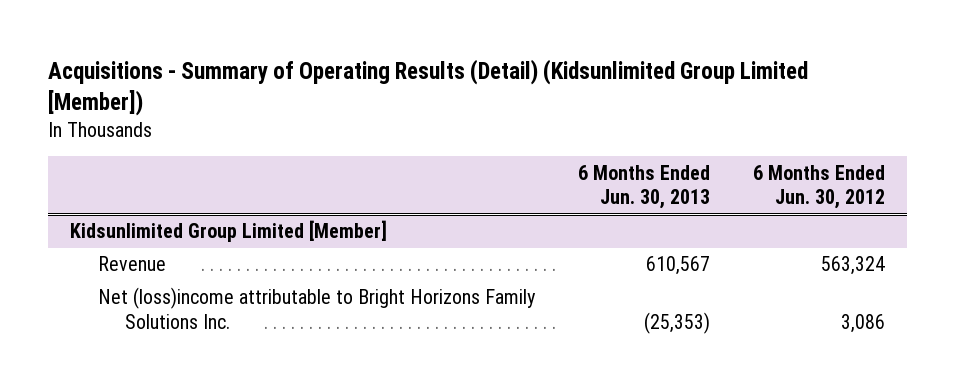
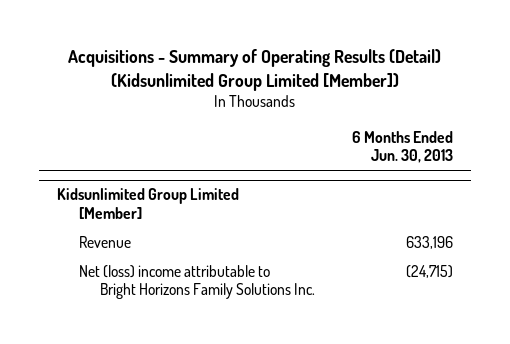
[753,164,886,210] 6 Months Ended Jun. 30, 2012 -> none
[646,256,711,276] 610,567 -> [405,236,453,250] 633,196
[97,287,536,329] Net (loss)income attributable to Bright Horizons Family Solutions Inc. -> [78,265,316,300] Net (loss) income attributable to Bright Horizons Family Solutions Inc.
[644,311,711,334] (25,353) -> [405,265,453,279] (24,715)

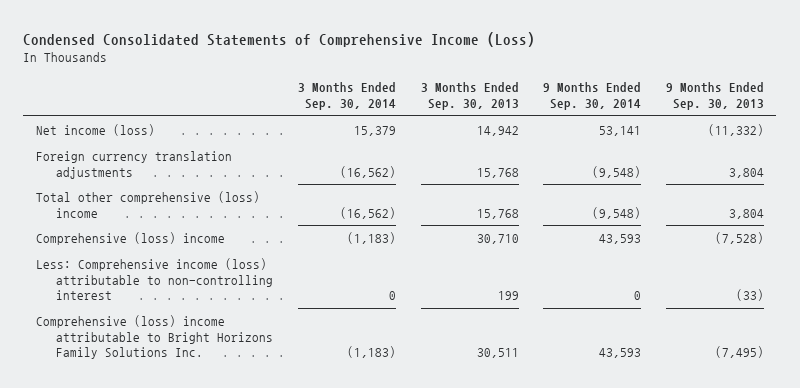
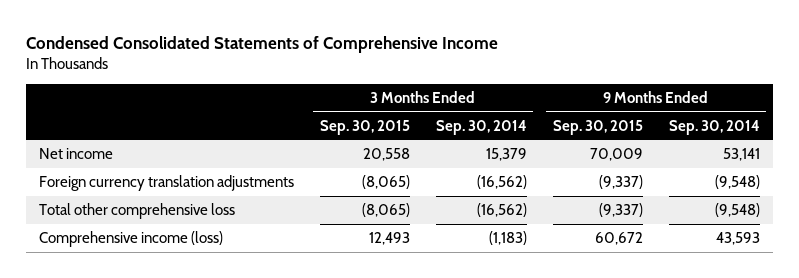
[23,31,536,47] Condensed Consolidated Statements of Comprehensive Income (Loss) -> [25,36,498,54] Condensed Consolidated Statements of Comprehensive Income
[420,82,519,110] 3 Months Ended Sep. 30, 2013 -> none
[666,82,765,110] 9 Months Ended Sep. 30, 2013 -> none
none -> [319,119,410,135] Sep. 30, 2015
none -> [552,119,643,135] Sep. 30, 2015
[35,124,155,137] Net income (loss) -> [38,148,113,160] Net income
[35,258,273,301] Less: Comprehensive income (loss) attributable to non-controlling interest -> none
[35,315,273,360] Comprehensive (loss) income attributable to Bright Horizons Family Solutions Inc. -> none
[35,191,260,218] Total other comprehensive (loss) income -> [38,203,235,220] Total other comprehensive loss
[35,232,225,246] Comprehensive (loss) income -> [38,231,223,248] Comprehensive income (loss)

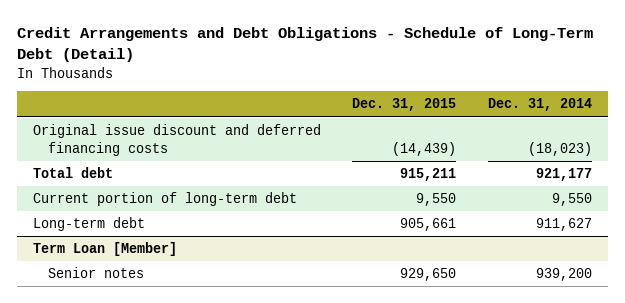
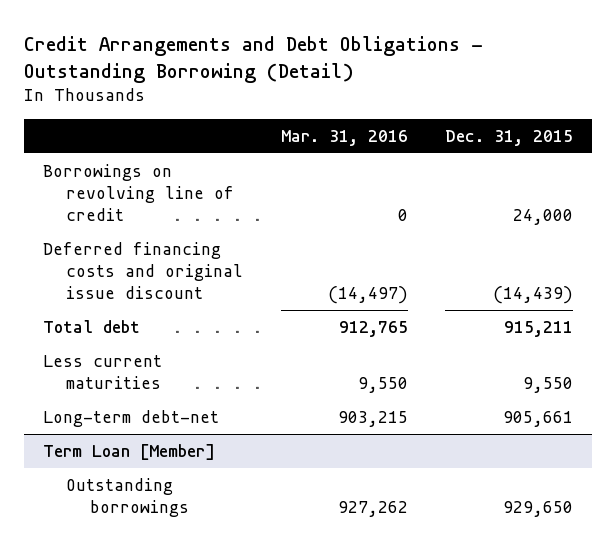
[16,26,593,63] Credit Arrangements and Debt Obligations - Schedule of Long-Term Debt (Detail) -> [23,35,483,83] Credit Arrangements and Debt Obligations - Outstanding Borrowing (Detail)
[488,98,593,112] Dec. 31, 2014 -> none
none -> [280,129,408,146] Mar. 31, 2016
none -> [42,164,235,221] Borrowings on revolving line of credit
[32,124,321,156] Original issue discount and deferred financing costs -> [42,242,244,299] Deferred financing costs and original issue discount
[32,192,297,207] Current portion of long-term debt -> [42,355,162,389] Less current maturities
[32,217,145,232] Long-term debt -> [42,410,219,428] Long-term debt-net
[48,267,145,279] Senior notes -> [66,478,190,517] Outstanding borrowings

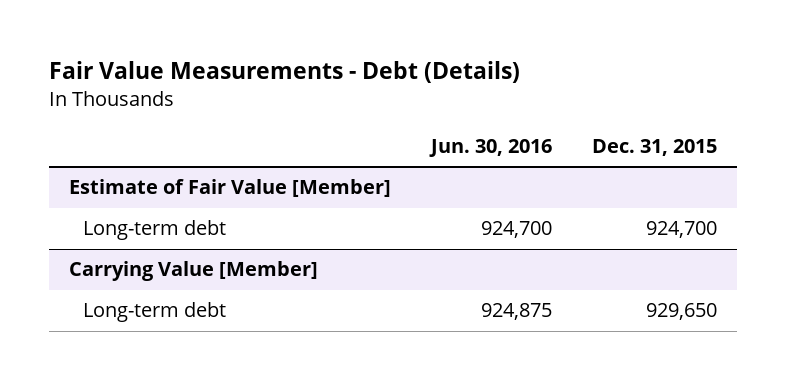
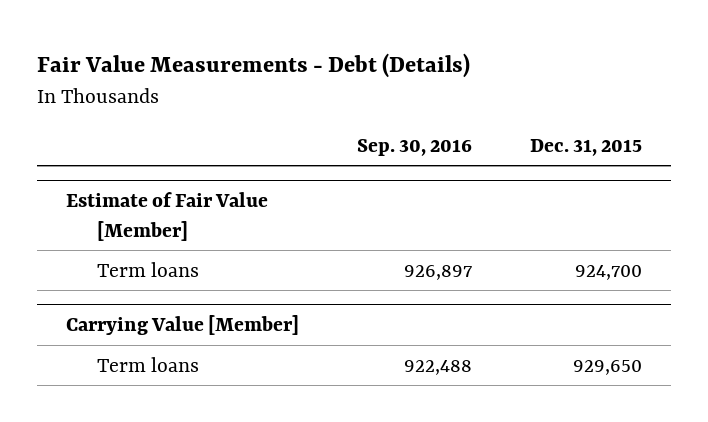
[428,139,552,158] Jun. 30, 2016 -> none
none -> [357,138,473,156] Sep. 30, 2016
[82,220,226,241] Long-term debt -> [97,261,200,277] Term loans
[82,302,226,323] Long-term debt -> [97,356,200,372] Term loans

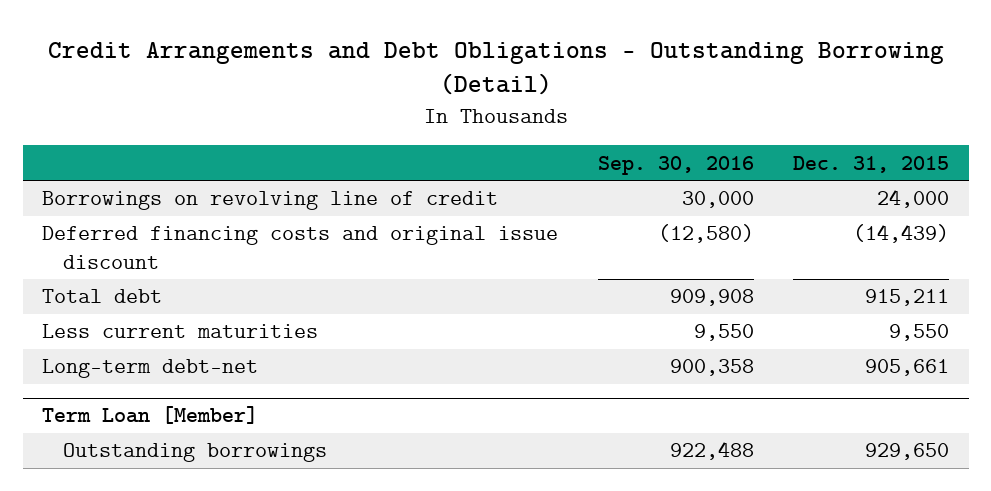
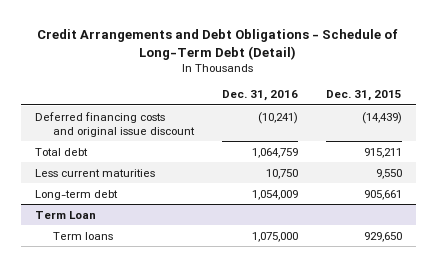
[47,41,944,96] Credit Arrangements and Debt Obligations - Outstanding Borrowing (Detail) -> [37,29,399,60] Credit Arrangements and Debt Obligations - Schedule of Long-Term Debt (Detail)
[597,155,754,175] Sep. 30, 2016 -> none
none -> [222,90,299,102] Dec. 31, 2016
[42,191,499,211] Borrowings on revolving line of credit -> none
[42,359,259,379] Long-term debt-net -> [35,189,119,200] Long-term debt
[42,406,259,425] Term Loan [Member] -> [35,210,97,219] Term Loan
[63,443,328,463] Outstanding borrowings -> [53,231,114,240] Term loans

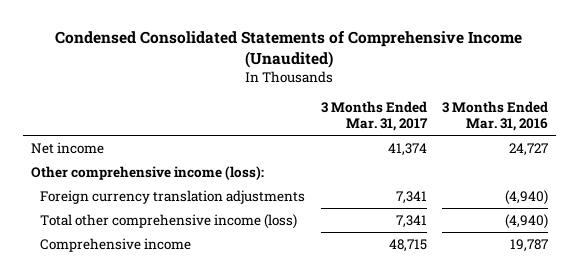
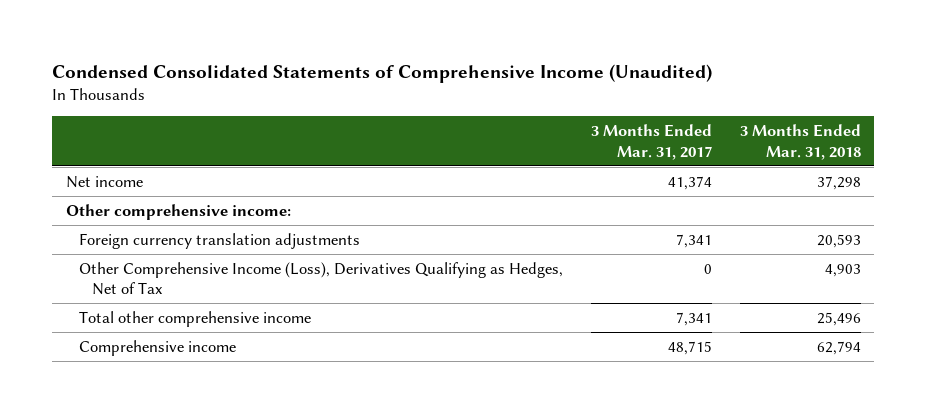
[442,101,549,131] 3 Months Ended Mar. 31, 2016 -> none
none -> [739,124,861,160] 3 Months Ended Mar. 31, 2018
[30,165,264,180] Other comprehensive income (loss): -> [66,203,292,220] Other comprehensive income:
none -> [79,261,564,296] Other Comprehensive Income (Loss), Derivatives Qualifying as Hedges, Net of Tax
[40,213,298,229] Total other comprehensive income (loss) -> [79,310,312,327] Total other comprehensive income

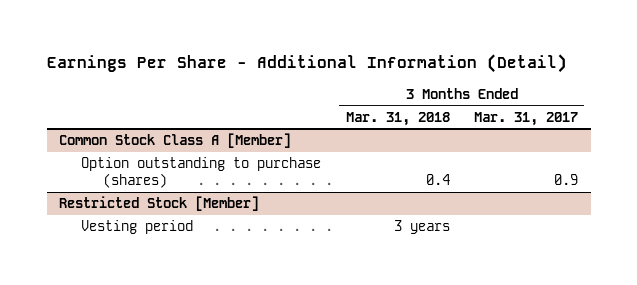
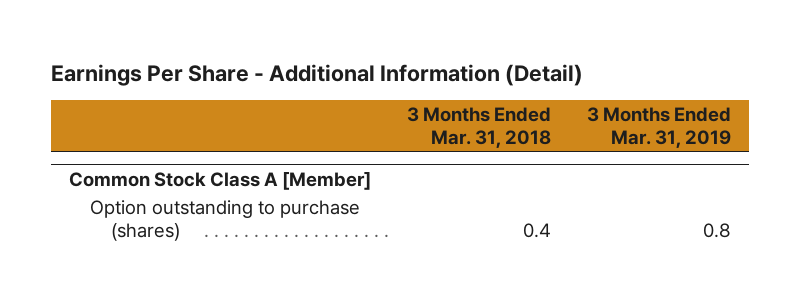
[474,111,579,126] Mar. 31, 2017 -> none
none -> [587,107,732,149] 3 Months Ended Mar. 31, 2019
[58,196,259,212] Restricted Stock [Member] -> none
[81,220,194,235] Vesting period -> none

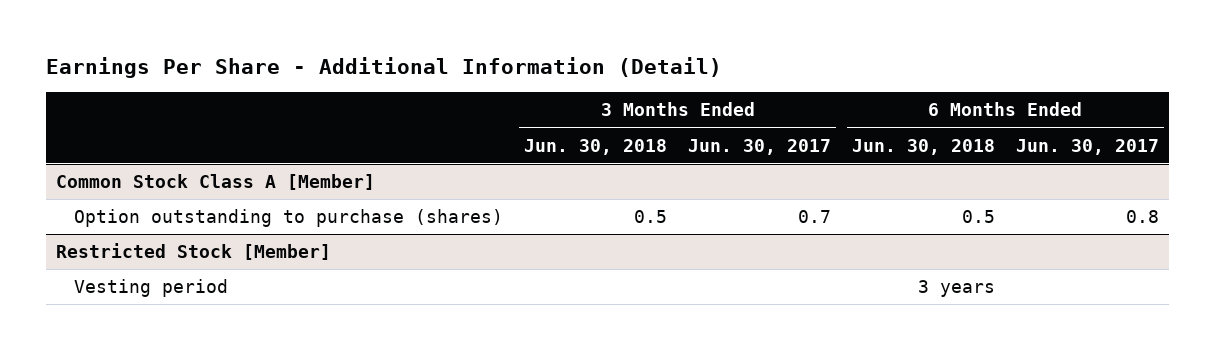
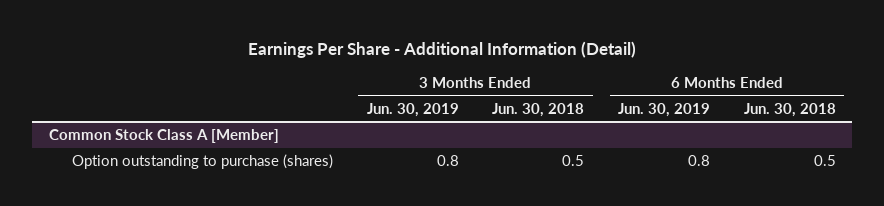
[688,138,832,155] Jun. 30, 2017 -> none
[1015,138,1159,155] Jun. 30, 2017 -> none
none -> [366,102,459,117] Jun. 30, 2019
none -> [617,102,710,117] Jun. 30, 2019
[56,243,332,261] Restricted Stock [Member] -> none
[74,279,229,298] Vesting period -> none

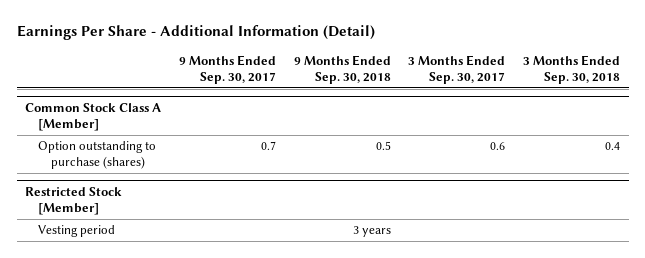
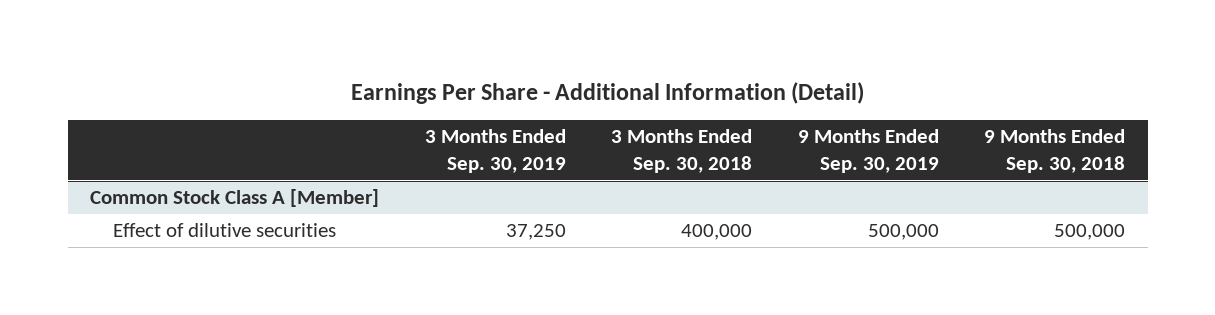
[178,54,276,84] 9 Months Ended Sep. 30, 2017 -> none
[408,54,506,84] 3 Months Ended Sep. 30, 2017 -> none
none -> [424,129,566,174] 3 Months Ended Sep. 30, 2019
none -> [797,129,939,174] 9 Months Ended Sep. 30, 2019
[38,141,157,170] Option outstanding to purchase (shares) -> none
[25,187,123,216] Restricted Stock [Member] -> none
[38,225,116,238] Vesting period -> none
none -> [112,223,336,238] Effect of dilutive securities

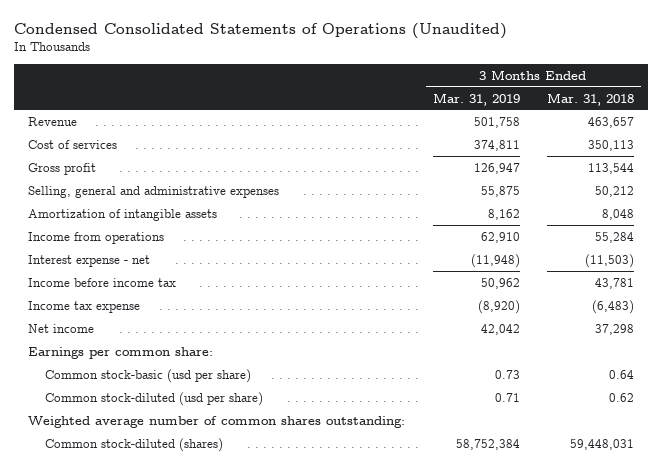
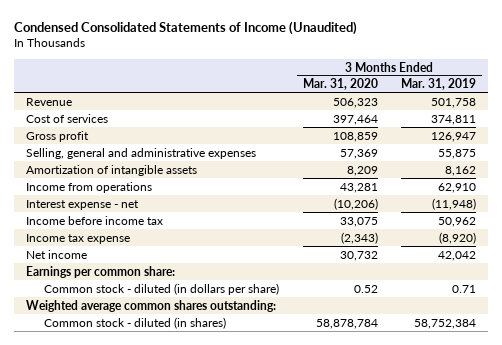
[13,22,507,39] Condensed Consolidated Statements of Operations (Unaudited) -> [14,20,358,35] Condensed Consolidated Statements of Income (Unaudited)
[547,92,635,106] Mar. 31, 2018 -> none
none -> [302,78,378,91] Mar. 31, 2020
[45,368,252,383] Common stock-basic (usd per share) -> none
[45,391,264,406] Common stock-diluted (usd per share) -> [44,282,280,295] Common stock - diluted (in dollars per share)
[27,415,405,428] Weighted average number of common shares outstanding: -> [25,299,276,312] Weighted average common shares outstanding:
[45,437,224,452] Common stock-diluted (shares) -> [44,316,227,329] Common stock - diluted (in shares)

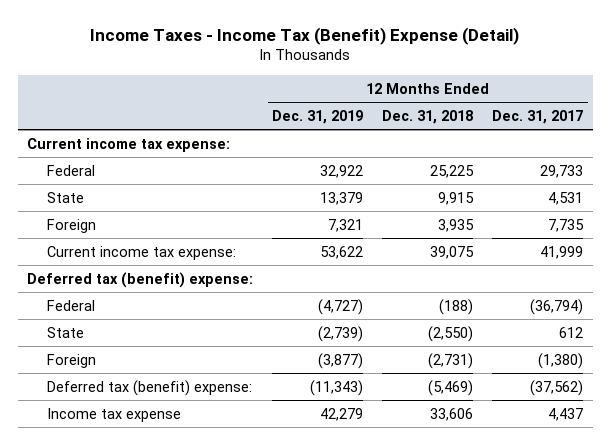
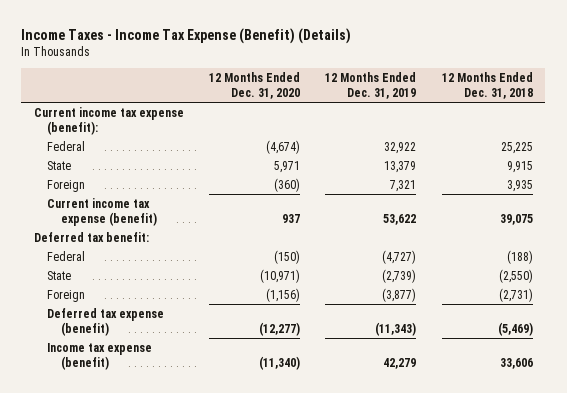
[90,26,520,45] Income Taxes - Income Tax (Benefit) Expense (Detail) -> [21,27,352,44] Income Taxes - Income Tax Expense (Benefit) (Details)
[492,109,584,124] Dec. 31, 2017 -> none
none -> [209,71,301,100] 12 Months Ended Dec. 31, 2020
[27,137,231,152] Current income tax expense: -> [33,106,184,136] Current income tax expense (benefit):
[47,245,237,260] Current income tax expense: -> [47,197,157,227] Current income tax expense (benefit)
[27,271,254,288] Deferred tax (benefit) expense: -> [33,231,149,242] Deferred tax benefit:
[47,379,253,396] Deferred tax (benefit) expense: -> [47,307,165,337] Deferred tax expense (benefit)
[47,407,182,422] Income tax expense -> [47,342,153,371] Income tax expense (benefit)

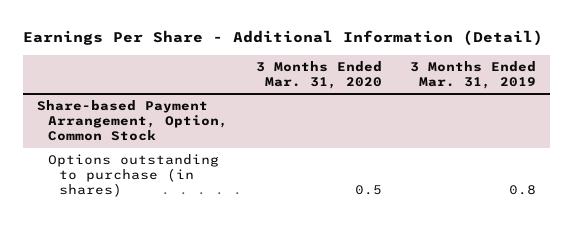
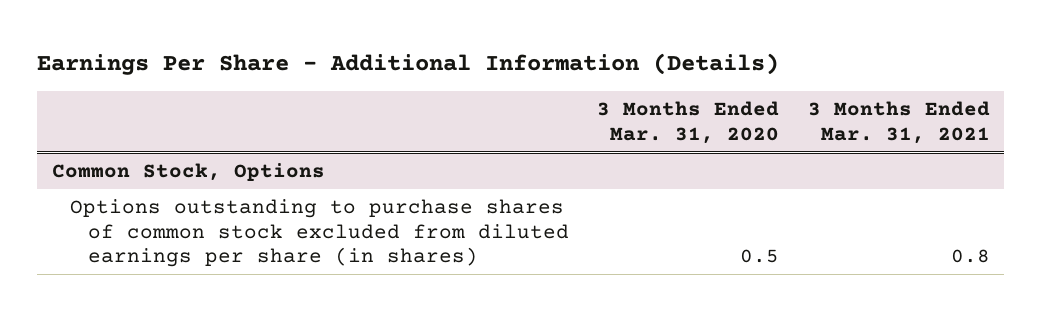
[23,30,544,47] Earnings Per Share - Additional Information (Detail) -> [37,53,780,76] Earnings Per Share - Additional Information (Details)
[409,60,536,89] 3 Months Ended Mar. 31, 2019 -> none
none -> [807,101,990,144] 3 Months Ended Mar. 31, 2021
[36,99,229,142] Share-based Payment Arrangement, Option, Common Stock -> none
none -> [51,163,325,182] Common Stock, Options
[48,153,220,198] Options outstanding to purchase (in shares) -> [69,199,569,268] Options outstanding to purchase shares of common stock excluded from diluted earnings per share (in shares)

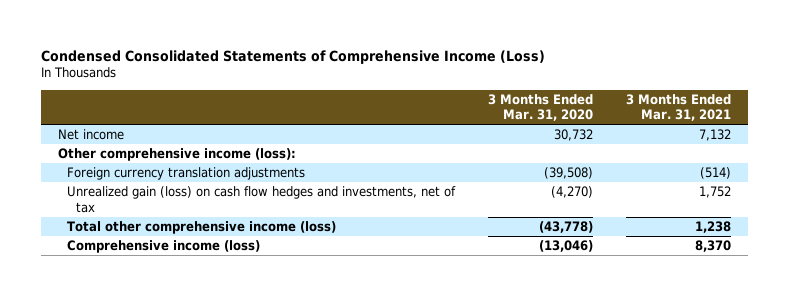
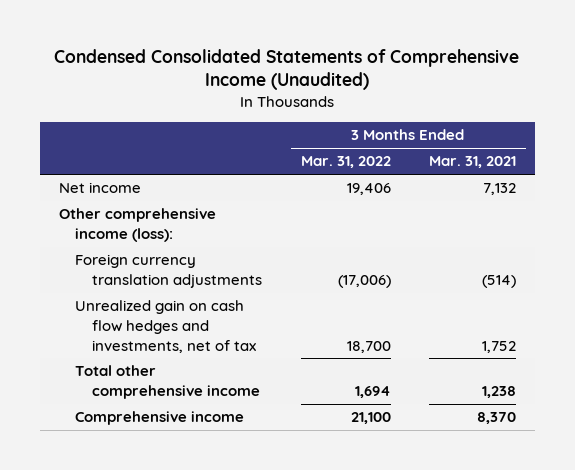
[41,49,546,64] Condensed Consolidated Statements of Comprehensive Income (Loss) -> [54,49,520,91] Condensed Consolidated Statements of Comprehensive Income (Unaudited)
[487,93,593,122] 3 Months Ended Mar. 31, 2020 -> none
none -> [300,156,391,169] Mar. 31, 2022
[66,185,456,213] Unrealized gain (loss) on cash flow hedges and investments, net of tax -> [75,300,257,353] Unrealized gain on cash flow hedges and investments, net of tax
[66,220,336,234] Total other comprehensive income (loss) -> [75,365,261,399] Total other comprehensive income
[66,239,260,253] Comprehensive income (loss) -> [75,411,245,426] Comprehensive income

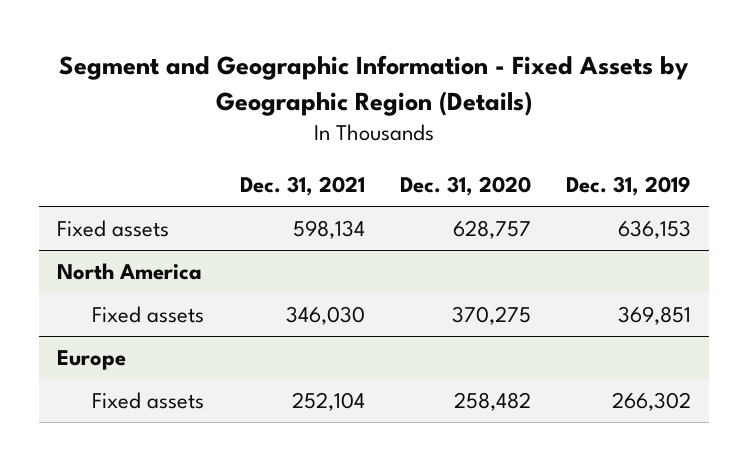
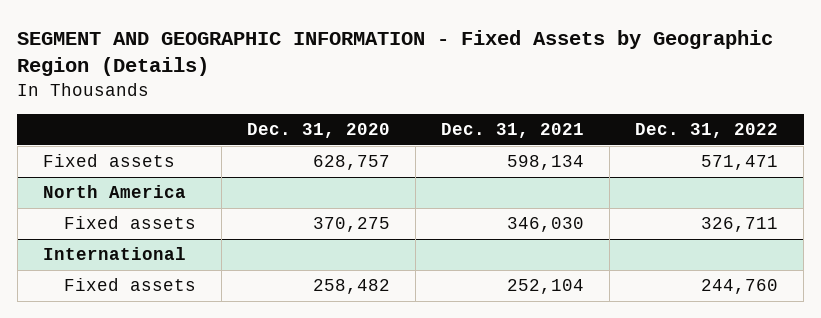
[59,55,690,116] Segment and Geographic Information - Fixed Assets by Geographic Region (Details) -> [17,29,774,77] SEGMENT AND GEOGRAPHIC INFORMATION - Fixed Assets by Geographic Region (Details)
[566,176,692,197] Dec. 31, 2019 -> none
none -> [635,123,779,139] Dec. 31, 2022
[56,350,126,371] Europe -> [42,247,186,261] International

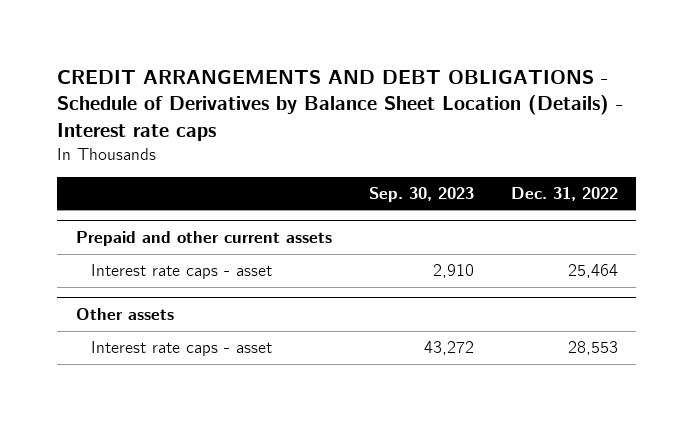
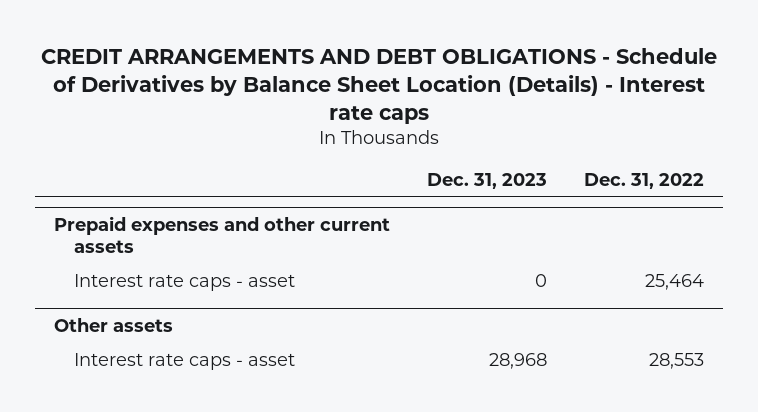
[368,186,474,202] Sep. 30, 2023 -> none
none -> [427,172,548,189] Dec. 31, 2023
[75,231,332,247] Prepaid and other current assets -> [54,216,391,254] Prepaid expenses and other current assets

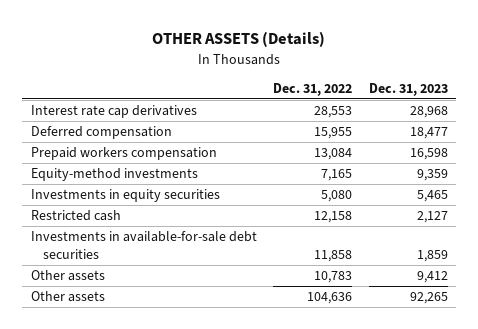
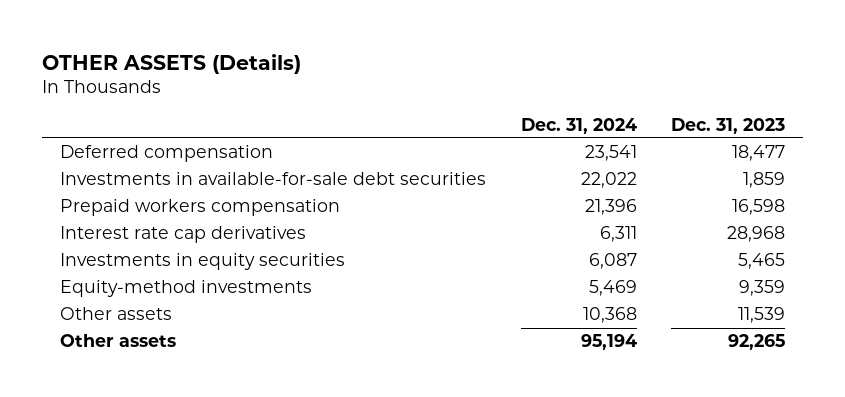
[273,83,353,97] Dec. 31, 2022 -> none
none -> [520,117,637,134] Dec. 31, 2024
[30,231,257,259] Investments in available-for-sale debt securities -> [59,172,486,186] Investments in available-for-sale debt securities
[30,105,197,119] Interest rate cap derivatives -> [59,226,306,244] Interest rate cap derivatives
[30,210,121,222] Restricted cash -> none
[30,168,198,182] Equity-method investments -> [59,280,312,298] Equity-method investments
[416,271,448,284] 9,412 -> [738,307,786,324] 11,539

